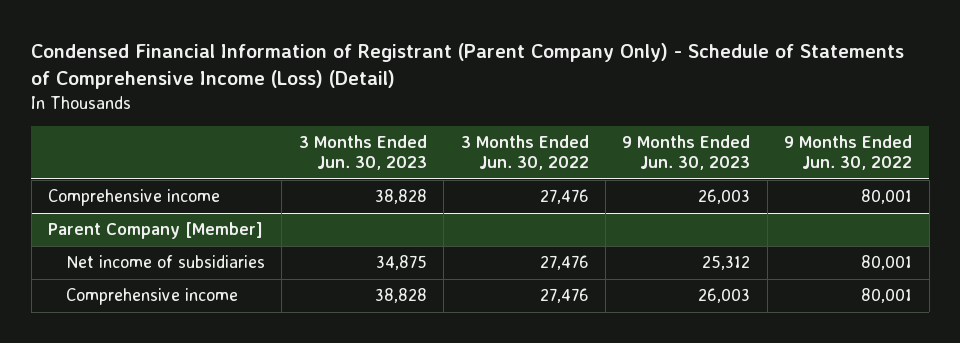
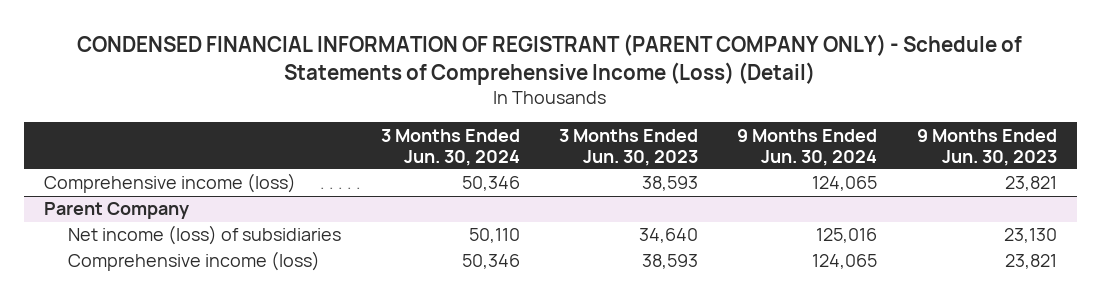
[31,43,905,90] Condensed Financial Information of Registrant (Parent Company Only) - Schedule of Statements of Comprehensive Income (Loss) (Detail) -> [77,34,1023,86] CONDENSED FINANCIAL INFORMATION OF REGISTRANT (PARENT COMPANY ONLY) - Schedule of Statements of Comprehensive Income (Loss) (Detail)
[460,135,589,171] 3 Months Ended Jun. 30, 2022 -> none
[784,135,913,171] 9 Months Ended Jun. 30, 2022 -> none
none -> [380,128,520,166] 3 Months Ended Jun. 30, 2024
none -> [737,128,878,166] 9 Months Ended Jun. 30, 2024
[48,189,221,207] Comprehensive income -> [43,173,296,194] Comprehensive income (loss)
[374,189,427,205] 38,828 -> [641,176,698,192] 38,593
[698,189,751,205] 26,003 -> [1004,176,1057,192] 23,821
[48,222,264,240] Parent Company [Member] -> [43,202,189,220] Parent Company
[65,255,265,269] Net income of subsidiaries -> [68,225,342,246] Net income (loss) of subsidiaries
[375,255,427,271] 34,875 -> [638,228,698,244] 34,640
[702,255,751,271] 25,312 -> [1003,228,1057,244] 23,130
[65,288,238,306] Comprehensive income -> [68,251,321,272] Comprehensive income (loss)
[374,288,427,304] 38,828 -> [641,254,698,270] 38,593
[698,288,751,304] 26,003 -> [1004,254,1057,270] 23,821

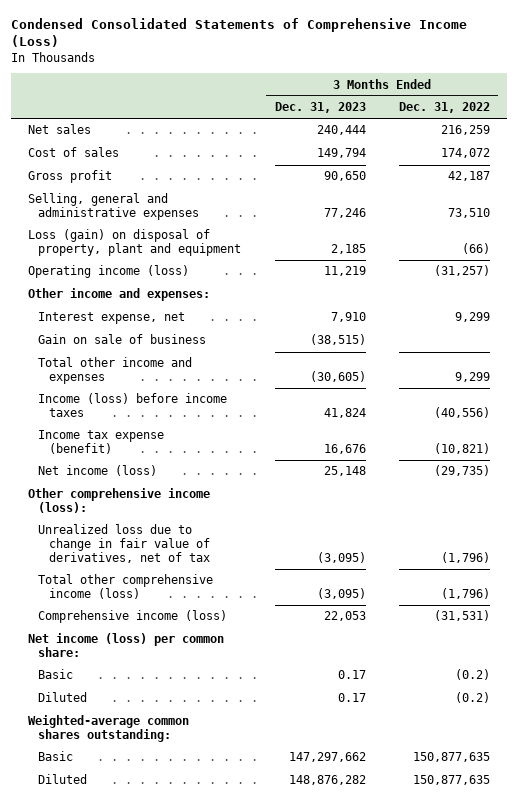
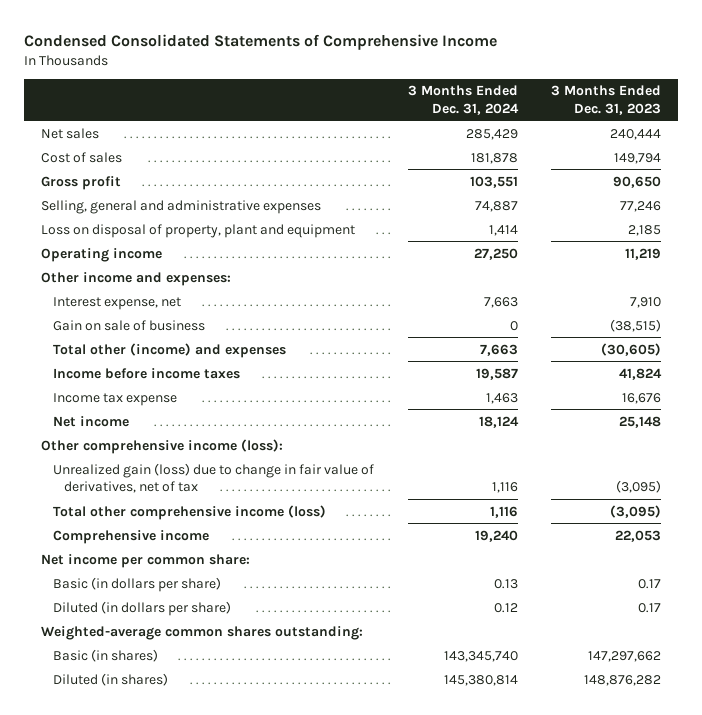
[11,17,468,48] Condensed Consolidated Statements of Comprehensive Income (Loss) -> [23,33,497,50] Condensed Consolidated Statements of Comprehensive Income
[399,102,491,114] Dec. 31, 2022 -> none
none -> [407,85,519,115] 3 Months Ended Dec. 31, 2024
[27,229,242,257] Loss (gain) on disposal of property, plant and equipment -> [40,223,355,238] Loss on disposal of property, plant and equipment
[27,265,189,279] Operating income (loss) -> [40,247,162,262] Operating income
[38,357,193,385] Total other income and expenses -> [52,342,286,358] Total other (income) and expenses
[38,393,228,418] Income (loss) before income taxes -> [52,367,240,379] Income before income taxes
[38,430,165,455] Income tax expense (benefit) -> [52,392,177,406] Income tax expense
[38,465,158,477] Net income (loss) -> [52,415,129,427] Net income
[38,524,210,563] Unrealized loss due to change in fair value of derivatives, net of tax -> [52,462,374,494] Unrealized gain (loss) due to change in fair value of derivatives, net of tax
[38,610,228,624] Comprehensive income (loss) -> [52,529,209,544] Comprehensive income
[27,633,224,658] Net income (loss) per common share: -> [40,553,250,568] Net income per common share:
[38,669,74,680] Basic -> [52,576,221,592] Basic (in dollars per share)
[38,692,88,703] Diluted -> [52,600,231,616] Diluted (in dollars per share)
[38,751,74,762] Basic -> [52,648,158,662] Basic (in shares)
[38,774,88,785] Diluted -> [52,672,168,686] Diluted (in shares)

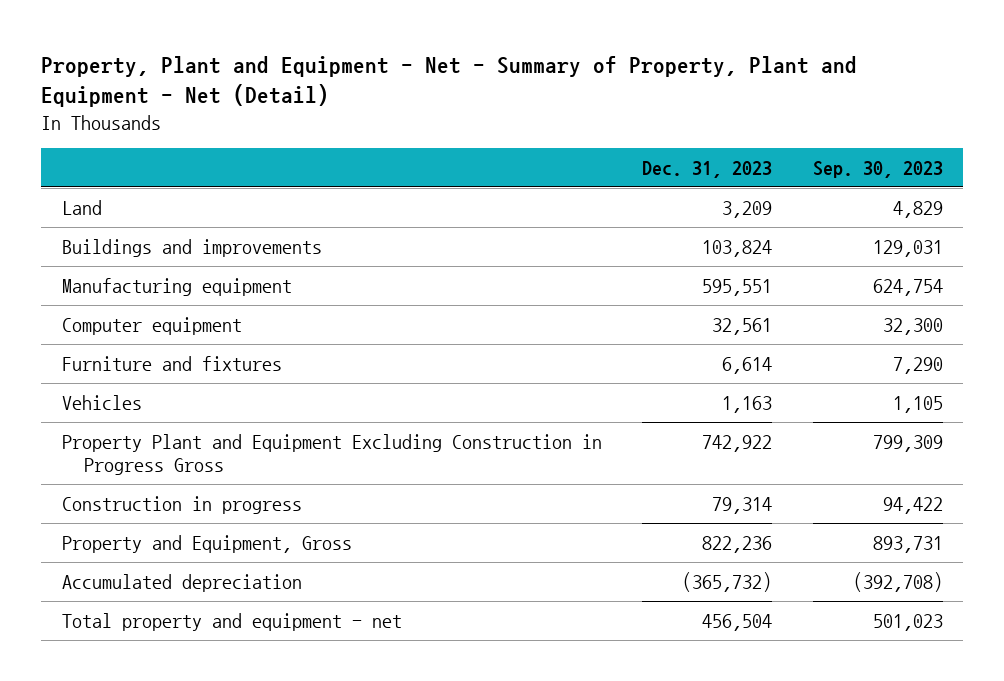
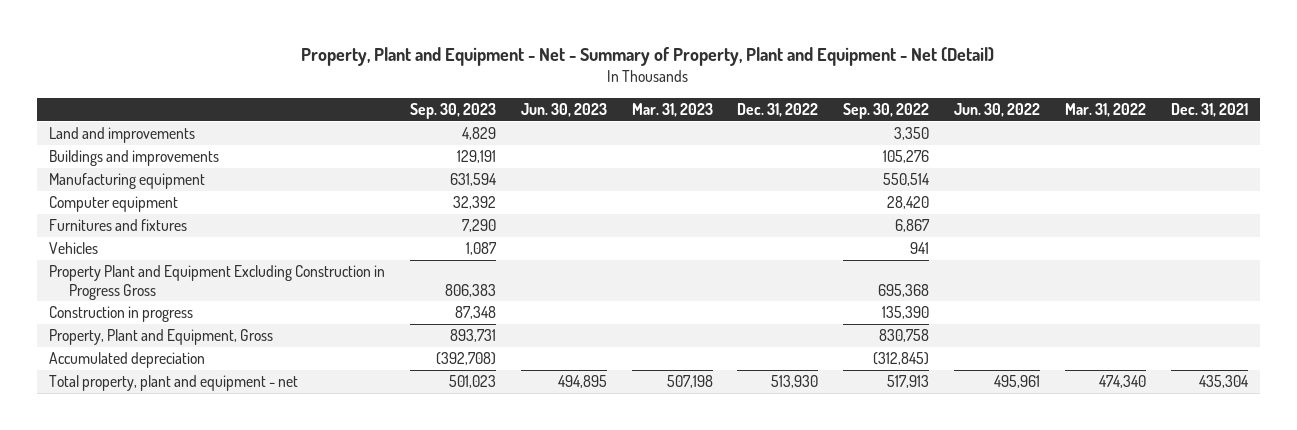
[642,160,773,178] Dec. 31, 2023 -> none
none -> [520,103,607,118] Jun. 30, 2023
none -> [631,103,713,118] Mar. 31, 2023
none -> [737,103,819,118] Dec. 31, 2022
none -> [843,103,930,120] Sep. 30, 2022
none -> [954,103,1041,118] Jun. 30, 2022
none -> [1065,103,1147,118] Mar. 31, 2022
none -> [1170,103,1248,118] Dec. 31, 2021
[61,199,102,215] Land -> [49,127,196,144] Land and improvements
[872,239,943,257] 129,031 -> [456,150,496,164] 129,191
[872,278,943,296] 624,754 -> [449,173,497,187] 631,594
[882,317,943,335] 32,300 -> [452,196,496,210] 32,392
[61,355,282,371] Furniture and fixtures -> [49,219,188,232] Furnitures and fixtures
[892,395,943,413] 1,105 -> [465,242,497,256] 1,087
[872,434,943,452] 799,309 -> [444,283,496,297] 806,383
[882,496,943,514] 94,422 -> [454,306,496,320] 87,348
[61,534,352,553] Property and Equipment, Gross -> [49,329,274,346] Property, Plant and Equipment, Gross
[61,612,402,631] Total property and equipment - net -> [49,375,299,392] Total property, plant and equipment - net

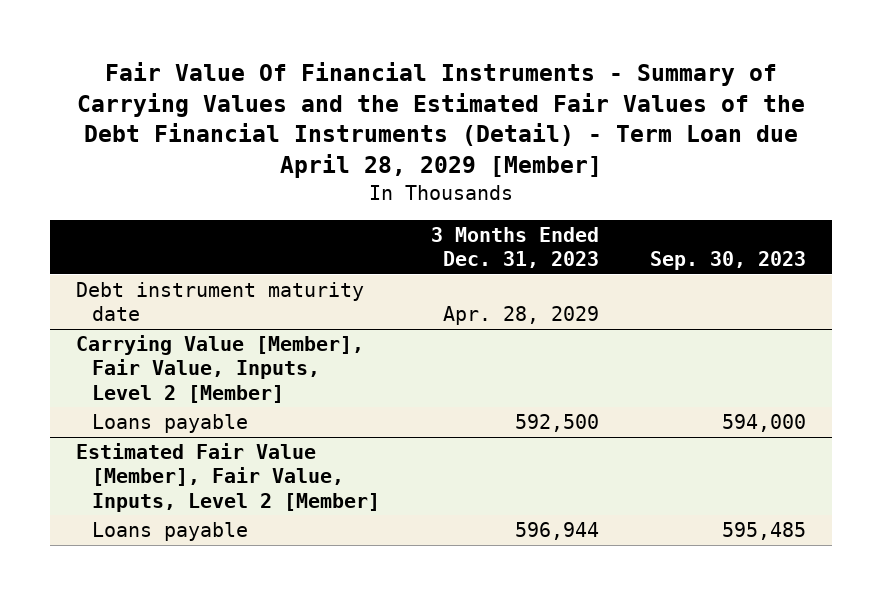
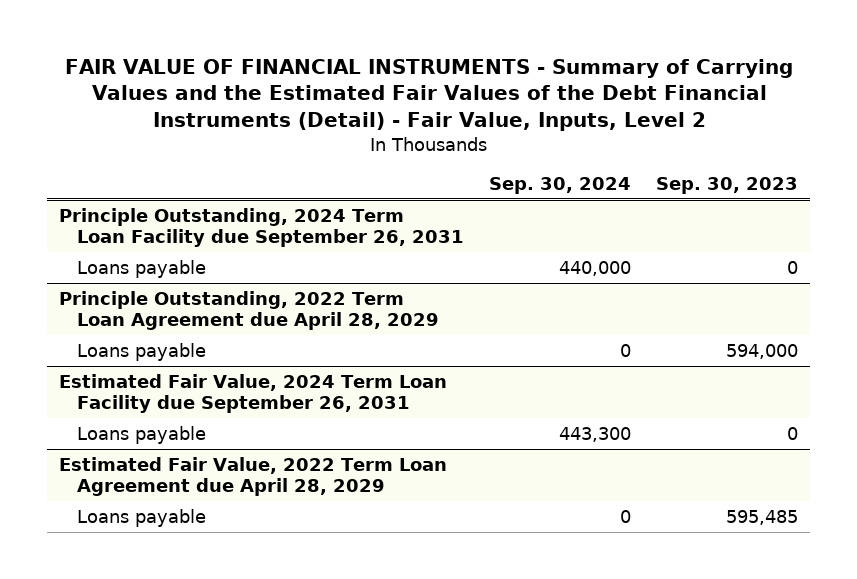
[77,61,806,179] Fair Value Of Financial Instruments - Summary of Carrying Values and the Estimated Fair Values of the Debt Financial Instruments (Detail) - Term Loan due April 28, 2029 [Member] -> [64,58,793,132] FAIR VALUE OF FINANCIAL INSTRUMENTS - Summary of Carrying Values and the Estimated Fair Values of the Debt Financial Instruments (Detail) - Fair Value, Inputs, Level 2
[431,226,600,269] 3 Months Ended Dec. 31, 2023 -> none
none -> [488,176,631,194] Sep. 30, 2024
[75,282,364,322] Debt instrument maturity date -> none
[75,335,364,403] Carrying Value [Member], Fair Value, Inputs, Level 2 [Member] -> none
none -> [59,207,464,247] Principle Outstanding, 2024 Term Loan Facility due September 26, 2031
none -> [76,259,206,278] Loans payable
none -> [59,290,439,330] Principle Outstanding, 2022 Term Loan Agreement due April 28, 2029
[75,443,380,512] Estimated Fair Value [Member], Fair Value, Inputs, Level 2 [Member] -> none
none -> [59,373,448,413] Estimated Fair Value, 2024 Term Loan Facility due September 26, 2031
none -> [76,425,206,444] Loans payable
none -> [59,456,448,496] Estimated Fair Value, 2022 Term Loan Agreement due April 28, 2029

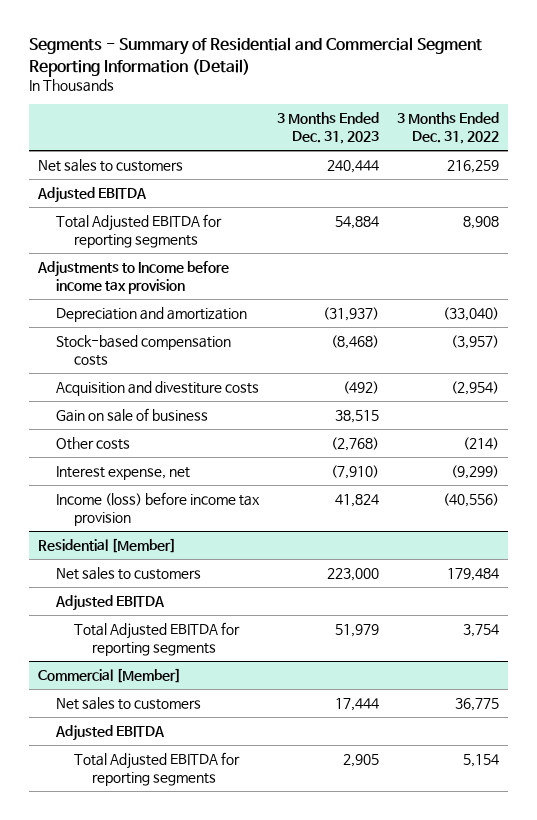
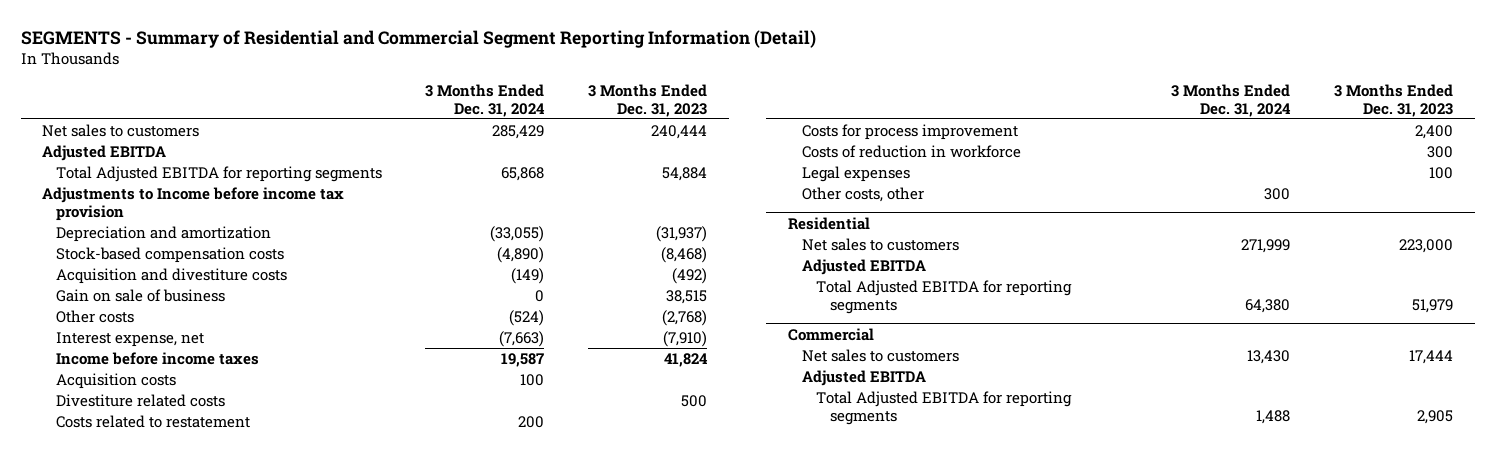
[28,37,482,77] Segments - Summary of Residential and Commercial Segment Reporting Information (Detail) -> [20,30,816,49] SEGMENTS - Summary of Residential and Commercial Segment Reporting Information (Detail)
[396,112,499,144] 3 Months Ended Dec. 31, 2022 -> none
none -> [425,83,546,117] 3 Months Ended Dec. 31, 2024
[55,492,260,526] Income (loss) before income tax provision -> [56,352,260,366] Income before income taxes
none -> [56,373,177,390] Acquisition costs
none -> [56,394,226,408] Divestiture related costs
none -> [56,415,251,429] Costs related to restatement
none -> [802,124,1019,141] Costs for process improvement
none -> [802,145,1022,159] Costs of reduction in workforce
none -> [802,166,911,183] Legal expenses
none -> [802,187,925,203] Other costs, other
[37,538,176,554] Residential [Member] -> [788,217,871,231] Residential
[37,668,181,684] Commercial [Member] -> [788,328,875,342] Commercial

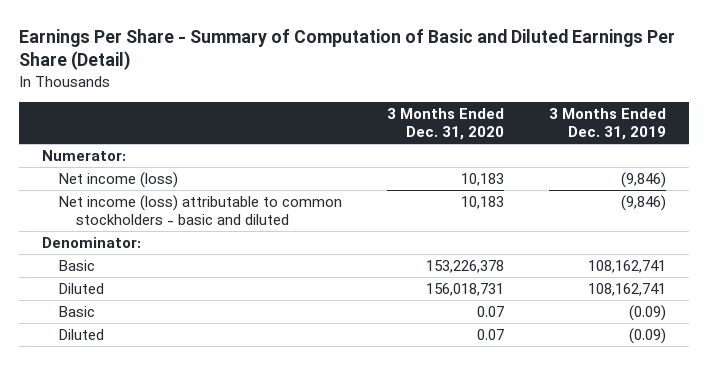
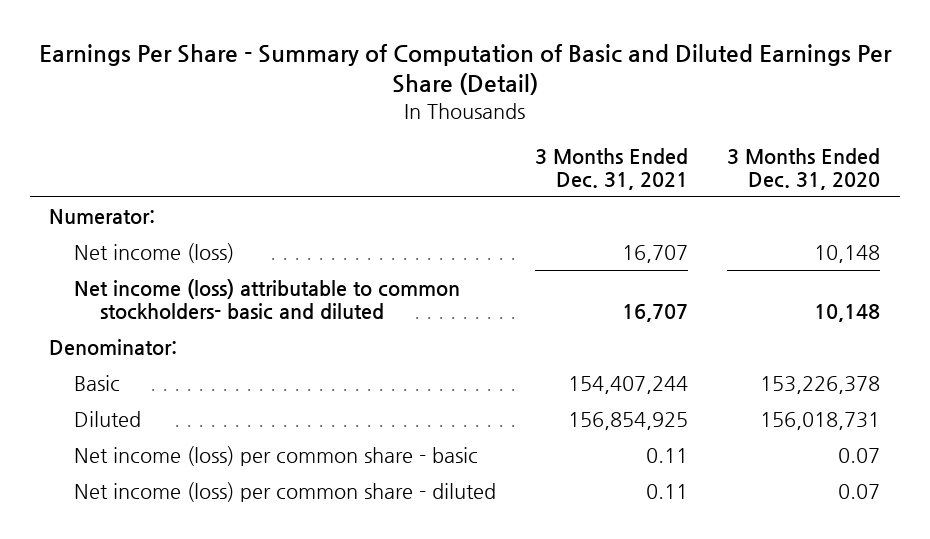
[549,107,667,140] 3 Months Ended Dec. 31, 2019 -> none
none -> [535,147,689,190] 3 Months Ended Dec. 31, 2021
[461,172,505,186] 10,183 -> [814,244,881,263] 10,148
[58,194,342,226] Net income (loss) attributable to common stockholders - basic and diluted -> [74,278,461,320] Net income (loss) attributable to common stockholders- basic and diluted
[461,195,505,209] 10,183 -> [814,303,881,322] 10,148
[58,305,95,317] Basic -> [74,445,479,466] Net income (loss) per common share - basic
[58,328,104,340] Diluted -> [74,481,497,502] Net income (loss) per common share - diluted

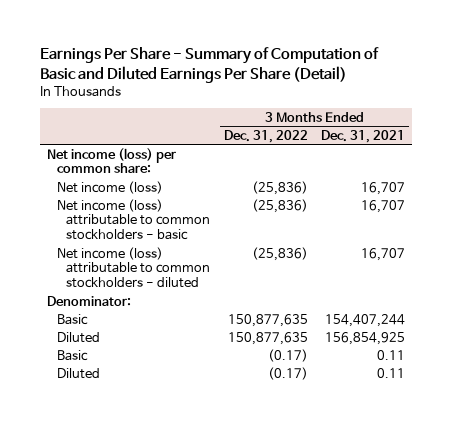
[727,147,881,190] 3 Months Ended Dec. 31, 2020 -> none
none -> [223,129,308,143] Dec. 31, 2022
[49,208,156,224] Numerator: -> [46,147,176,174] Net income (loss) per common share:
none -> [56,198,211,241] Net income (loss) attributable to common stockholders - basic
[74,278,461,320] Net income (loss) attributable to common stockholders- basic and diluted -> [56,246,211,289] Net income (loss) attributable to common stockholders - diluted
[74,445,479,466] Net income (loss) per common share - basic -> [56,349,88,361] Basic
[74,481,497,502] Net income (loss) per common share - diluted -> [56,367,100,379] Diluted

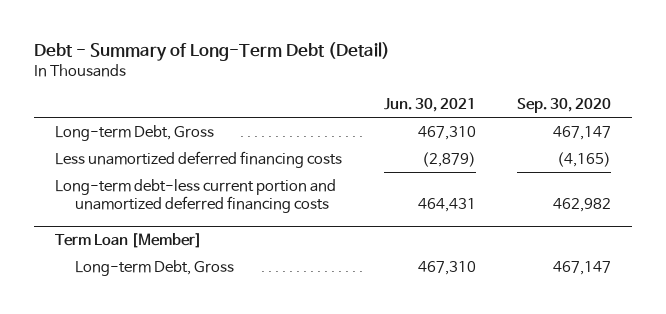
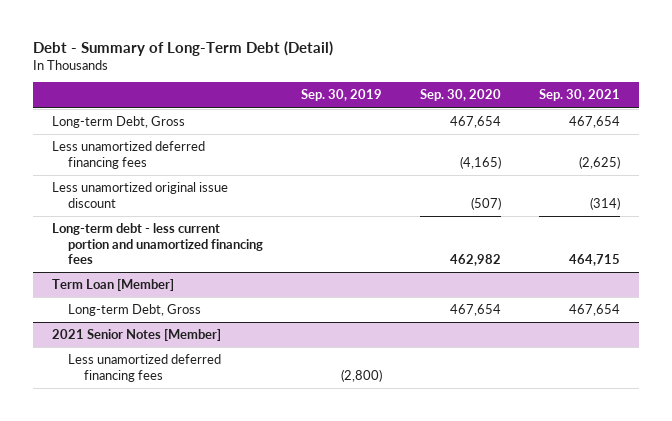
[383,97,476,112] Jun. 30, 2021 -> none
none -> [300,89,382,102] Sep. 30, 2019
none -> [538,89,620,102] Sep. 30, 2021
[553,125,612,140] 467,147 -> [449,116,501,129] 467,654
[54,150,342,168] Less unamortized deferred financing costs -> [51,141,205,169] Less unamortized deferred financing fees
none -> [51,182,228,208] Less unamortized original issue discount
[54,178,336,213] Long-term debt-less current portion and unamortized deferred financing costs -> [51,223,264,265] Long-term debt - less current portion and unamortized financing fees
[553,260,612,275] 467,147 -> [449,304,501,317] 467,654
none -> [51,329,221,342] 2021 Senior Notes [Member]
none -> [68,354,222,382] Less unamortized deferred financing fees

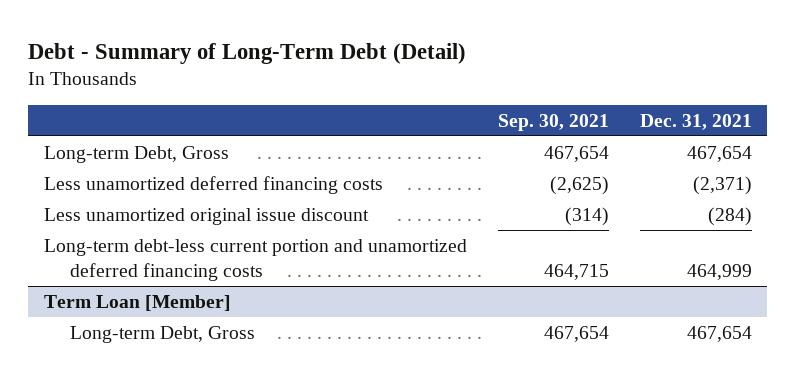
[300,89,382,102] Sep. 30, 2019 -> none
[419,89,501,102] Sep. 30, 2020 -> none
none -> [639,113,752,130] Dec. 31, 2021
[51,141,205,169] Less unamortized deferred financing fees -> [43,175,383,194] Less unamortized deferred financing costs
[51,223,264,265] Long-term debt - less current portion and unamortized financing fees -> [43,238,467,282] Long-term debt-less current portion and unamortized deferred financing costs
[51,329,221,342] 2021 Senior Notes [Member] -> none
[68,354,222,382] Less unamortized deferred financing fees -> none

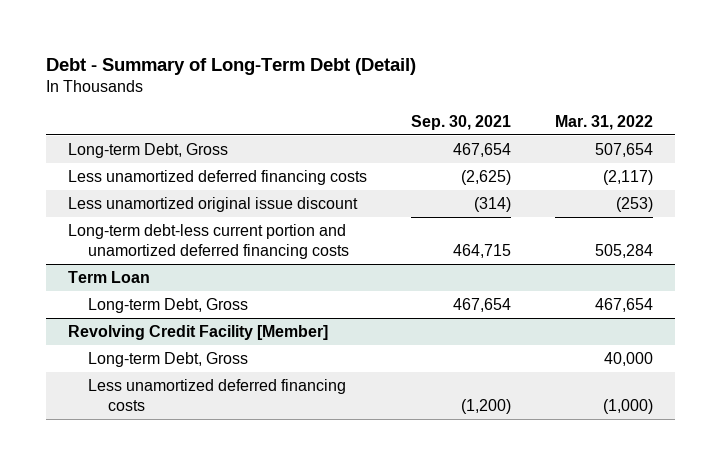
[639,113,752,130] Dec. 31, 2021 -> none
none -> [555,115,654,131] Mar. 31, 2022
[43,294,231,311] Term Loan [Member] -> [68,270,151,283] Term Loan
none -> [68,324,329,340] Revolving Credit Facility [Member]
none -> [87,351,248,367] Long-term Debt, Gross
none -> [87,378,346,411] Less unamortized deferred financing costs

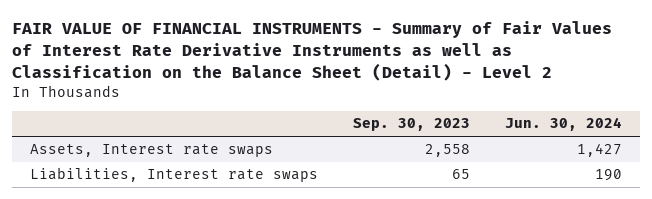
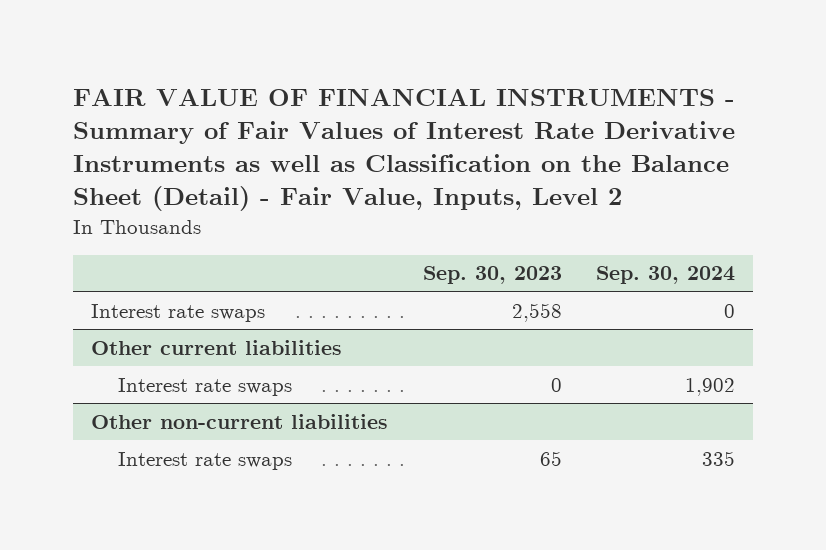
[12,21,613,81] FAIR VALUE OF FINANCIAL INSTRUMENTS - Summary of Fair Values of Interest Rate Derivative Instruments as well as Classification on the Balance Sheet (Detail) - Level 2 -> [73,89,736,212] FAIR VALUE OF FINANCIAL INSTRUMENTS - Summary of Fair Values of Interest Rate Derivative Instruments as well as Classification on the Balance Sheet (Detail) - Fair Value, Inputs, Level 2
[505,117,623,132] Jun. 30, 2024 -> none
none -> [596,266,736,285] Sep. 30, 2024
[29,144,273,158] Assets, Interest rate swaps -> [90,303,265,322] Interest rate swaps
none -> [90,339,342,355] Other current liabilities
[29,167,318,183] Liabilities, Interest rate swaps -> [118,377,293,396] Interest rate swaps
[452,169,471,180] 65 -> [550,377,562,392] 0
none -> [90,413,388,429] Other non-current liabilities
none -> [118,451,293,470] Interest rate swaps

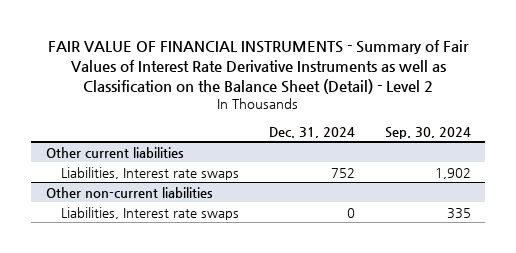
[73,89,736,212] FAIR VALUE OF FINANCIAL INSTRUMENTS - Summary of Fair Values of Interest Rate Derivative Instruments as well as Classification on the Balance Sheet (Detail) - Fair Value, Inputs, Level 2 -> [48,39,470,94] FAIR VALUE OF FINANCIAL INSTRUMENTS - Summary of Fair Values of Interest Rate Derivative Instruments as well as Classification on the Balance Sheet (Detail) - Level 2
[422,266,562,285] Sep. 30, 2023 -> none
none -> [268,126,355,138] Dec. 31, 2024
[90,303,265,322] Interest rate swaps -> none
[118,377,293,396] Interest rate swaps -> [60,166,239,180] Liabilities, Interest rate swaps
[118,451,293,470] Interest rate swaps -> [60,206,239,220] Liabilities, Interest rate swaps

